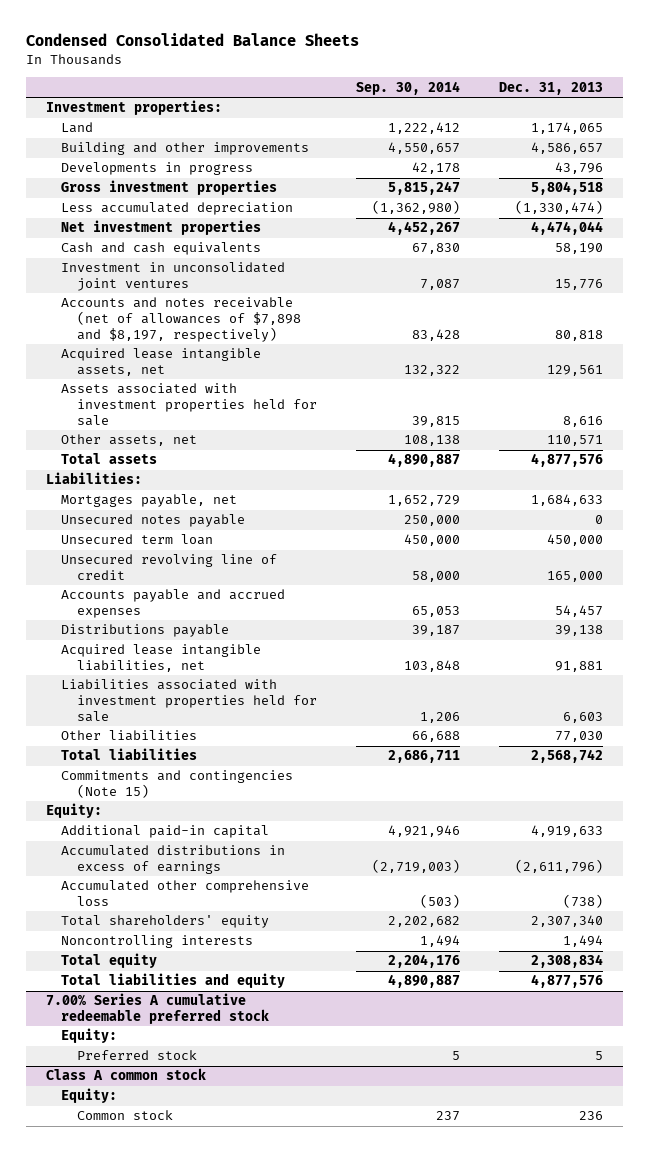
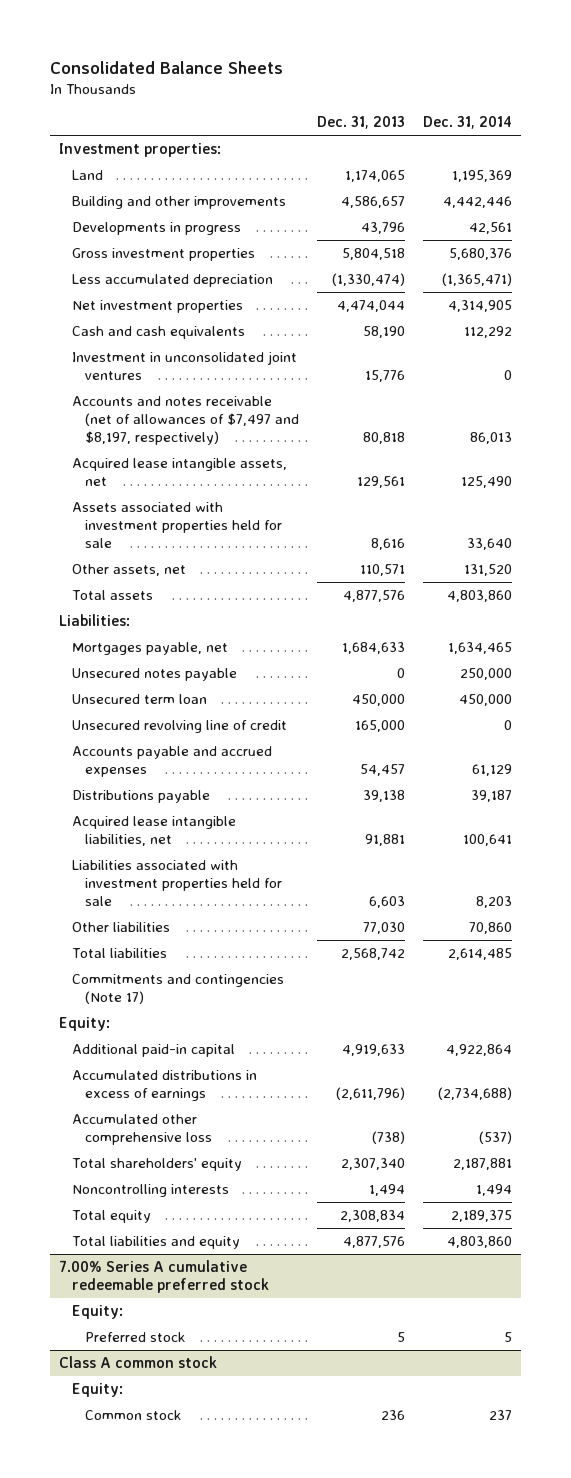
[25,33,359,47] Condensed Consolidated Balance Sheets -> [50,60,284,74] Consolidated Balance Sheets
[356,80,461,95] Sep. 30, 2014 -> none
none -> [422,116,512,130] Dec. 31, 2014
[61,297,301,342] Accounts and notes receivable (net of allowances of $7,898 and $8,197, respectively) -> [72,396,300,446] Accounts and notes receivable (net of allowances of $7,497 and $8,197, respectively)
[61,770,294,799] Commitments and contingencies (Note 15) -> [72,974,285,1005] Commitments and contingencies (Note 17)

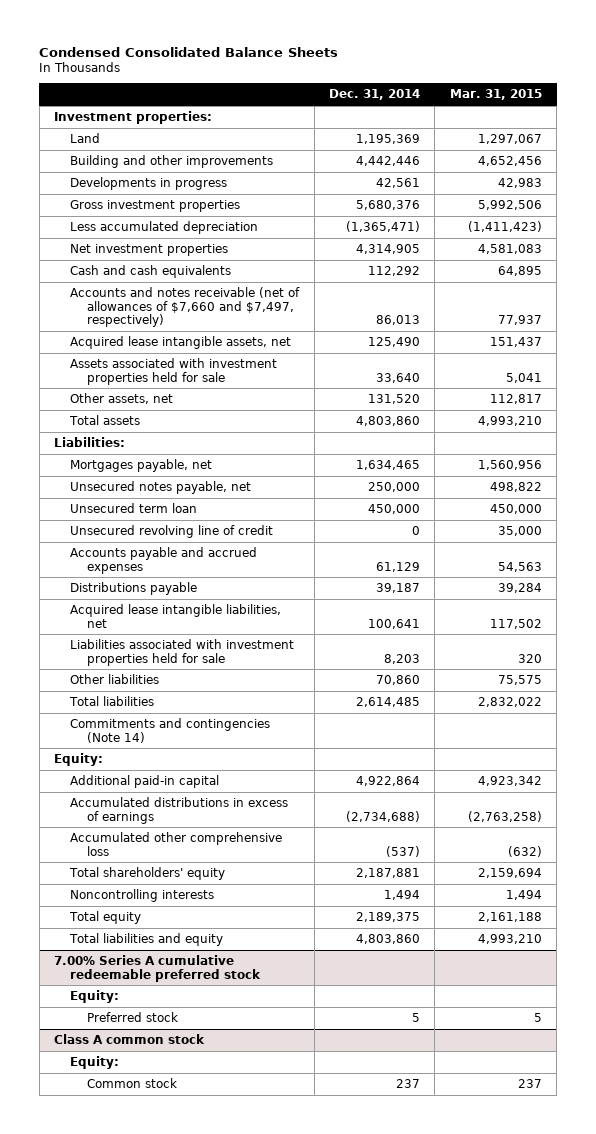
[50,60,284,74] Consolidated Balance Sheets -> [39,46,339,57] Condensed Consolidated Balance Sheets
[317,116,406,130] Dec. 31, 2013 -> none
none -> [449,89,542,101] Mar. 31, 2015
[72,351,298,381] Investment in unconsolidated joint ventures -> none
[72,396,300,446] Accounts and notes receivable (net of allowances of $7,497 and $8,197, respectively) -> [70,287,301,327] Accounts and notes receivable (net of allowances of $7,660 and $7,497, respectively)
[72,668,238,682] Unsecured notes payable -> [70,481,252,495] Unsecured notes payable, net
[72,974,285,1005] Commitments and contingencies (Note 17) -> [70,718,271,743] Commitments and contingencies (Note 14)

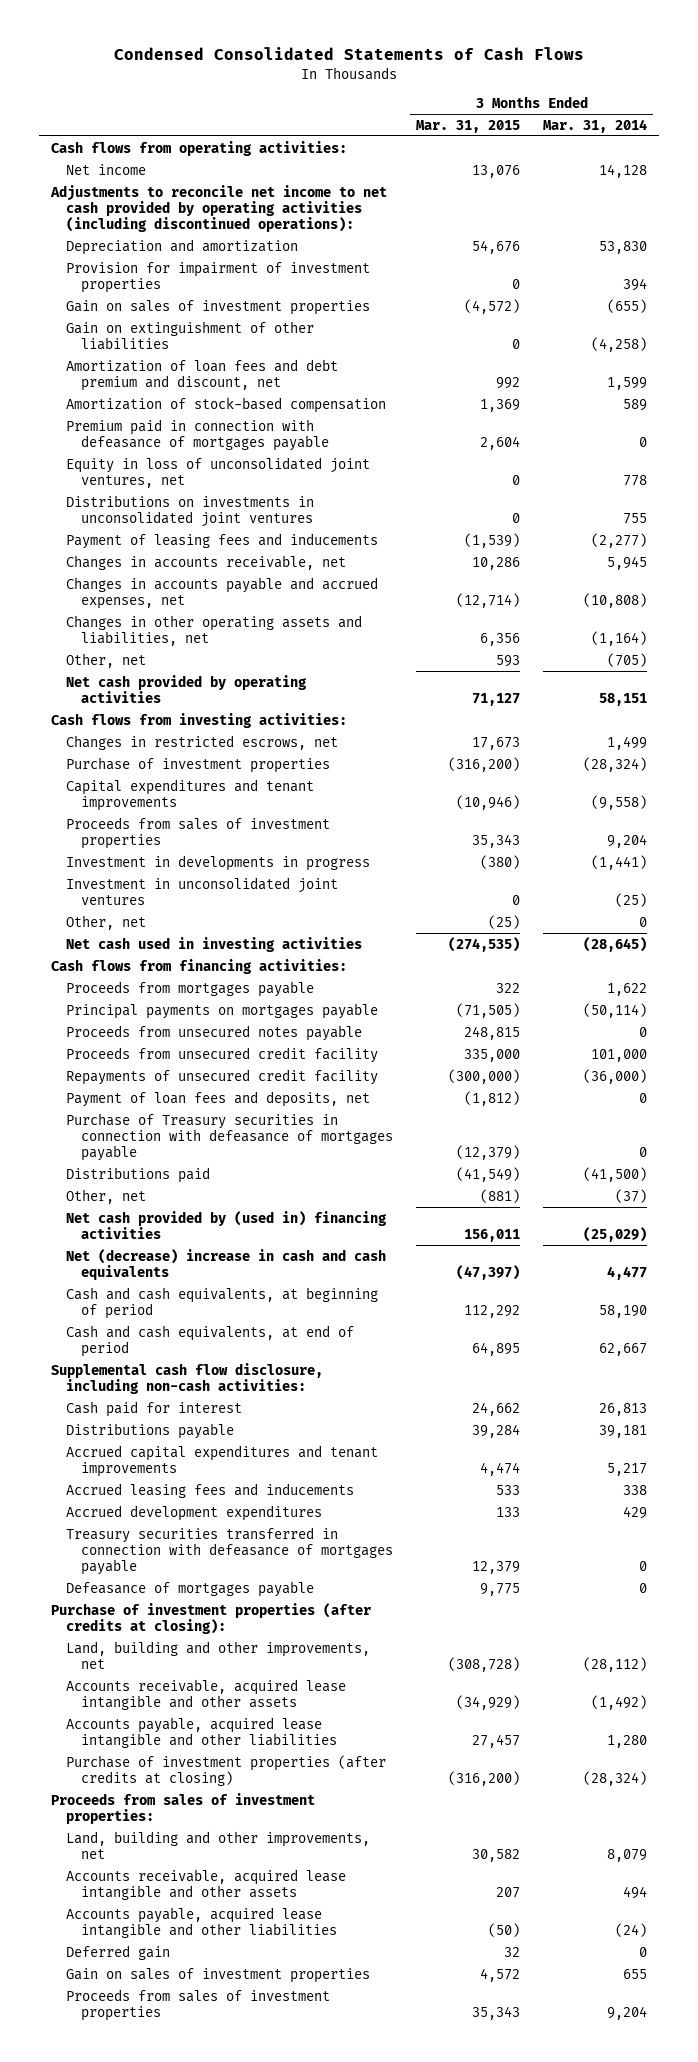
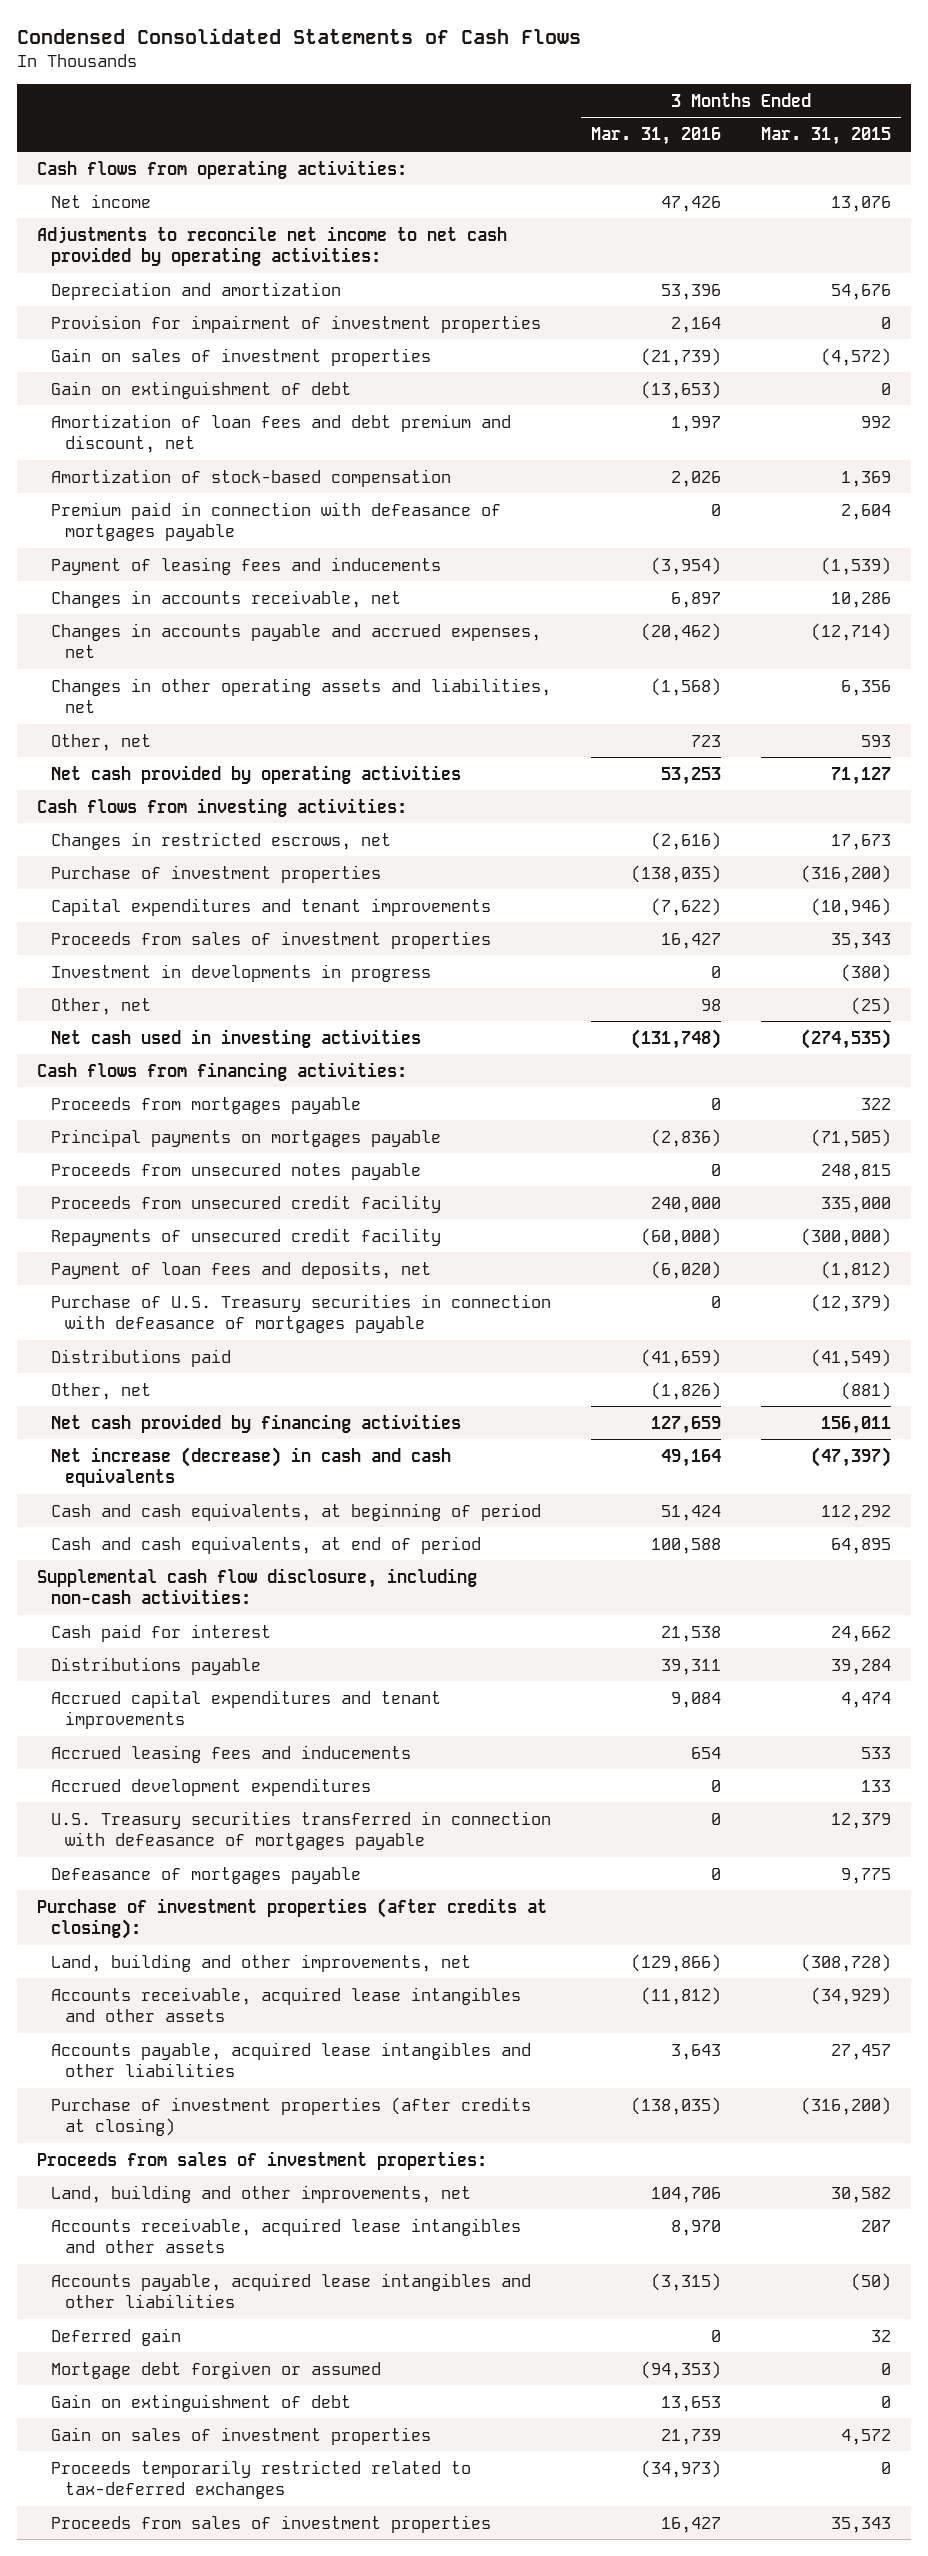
[543,118,648,133] Mar. 31, 2014 -> none
none -> [591,127,722,146] Mar. 31, 2016
[50,184,388,232] Adjustments to reconcile net income to net cash provided by operating activities (including discontinued operations): -> [37,225,508,267] Adjustments to reconcile net income to net cash provided by operating activities:
[65,320,314,350] Gain on extinguishment of other liabilities -> [51,380,352,399] Gain on extinguishment of debt
[65,456,370,488] Equity in loss of unconsolidated joint ventures, net -> none
[65,494,314,527] Distributions on investments in unconsolidated joint ventures -> none
[65,876,338,905] Investment in unconsolidated joint ventures -> none
[65,1112,393,1161] Purchase of Treasury securities in connection with defeasance of mortgages payable -> [51,1293,552,1334] Purchase of U.S. Treasury securities in connection with defeasance of mortgages payable
[65,1210,387,1239] Net cash provided by (used in) financing activities -> [51,1413,462,1433] Net cash provided by financing activities
[65,1248,386,1280] Net (decrease) increase in cash and cash equivalents -> [51,1446,452,1488] Net increase (decrease) in cash and cash equivalents
[65,1526,393,1575] Treasury securities transferred in connection with defeasance of mortgages payable -> [51,1810,552,1851] U.S. Treasury securities transferred in connection with defeasance of mortgages payable
[65,1678,346,1710] Accounts receivable, acquired lease intangible and other assets -> [51,1986,522,2023] Accounts receivable, acquired lease intangibles and other assets
[65,1716,337,1748] Accounts payable, acquired lease intangible and other liabilities -> [51,2041,532,2078] Accounts payable, acquired lease intangibles and other liabilities
[65,1868,346,1900] Accounts receivable, acquired lease intangible and other assets -> [51,2217,522,2254] Accounts receivable, acquired lease intangibles and other assets
[65,1906,337,1938] Accounts payable, acquired lease intangible and other liabilities -> [51,2272,532,2309] Accounts payable, acquired lease intangibles and other liabilities
none -> [51,2360,382,2379] Mortgage debt forgiven or assumed
none -> [51,2393,352,2412] Gain on extinguishment of debt
none -> [51,2459,472,2500] Proceeds temporarily restricted related to tax-deferred exchanges

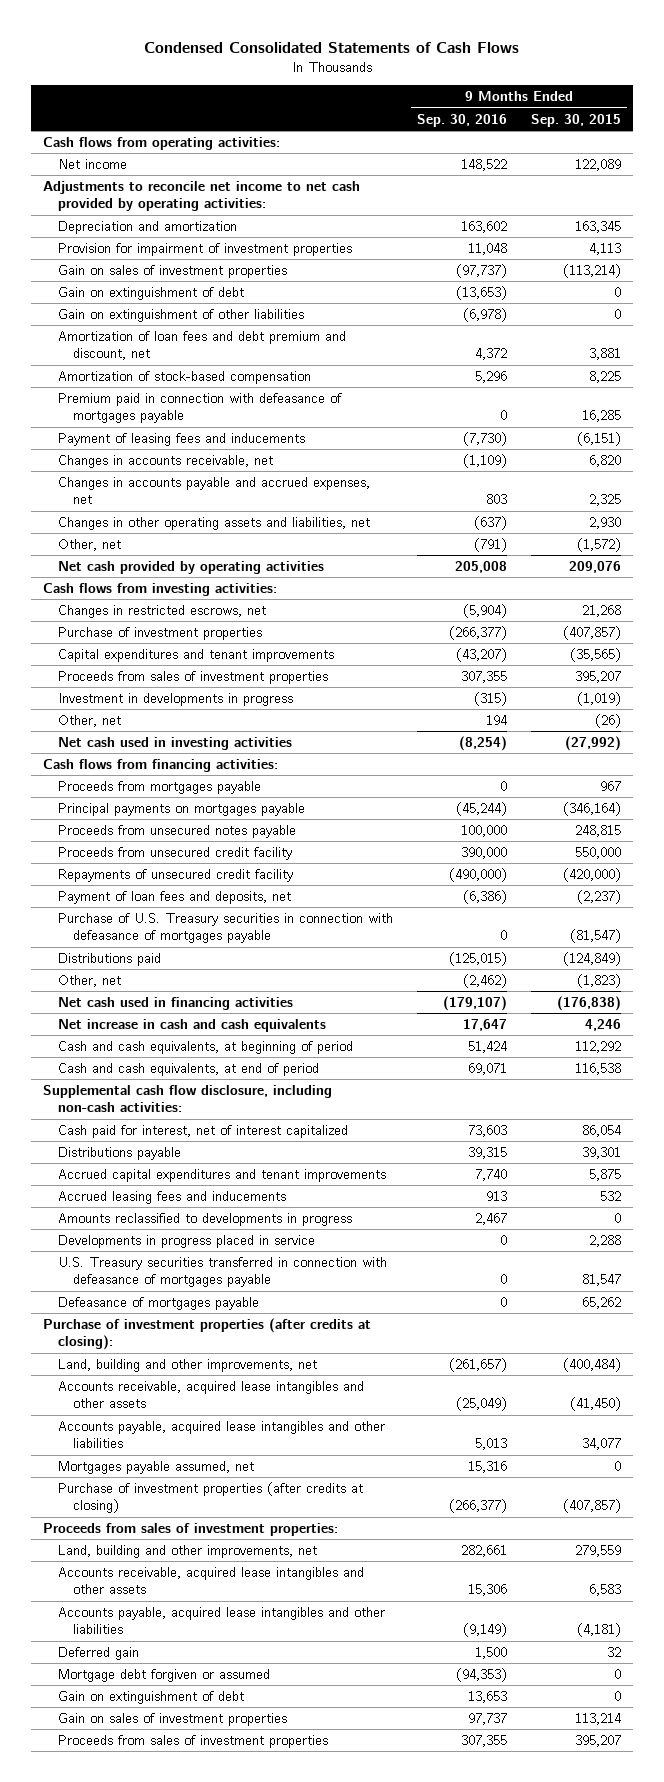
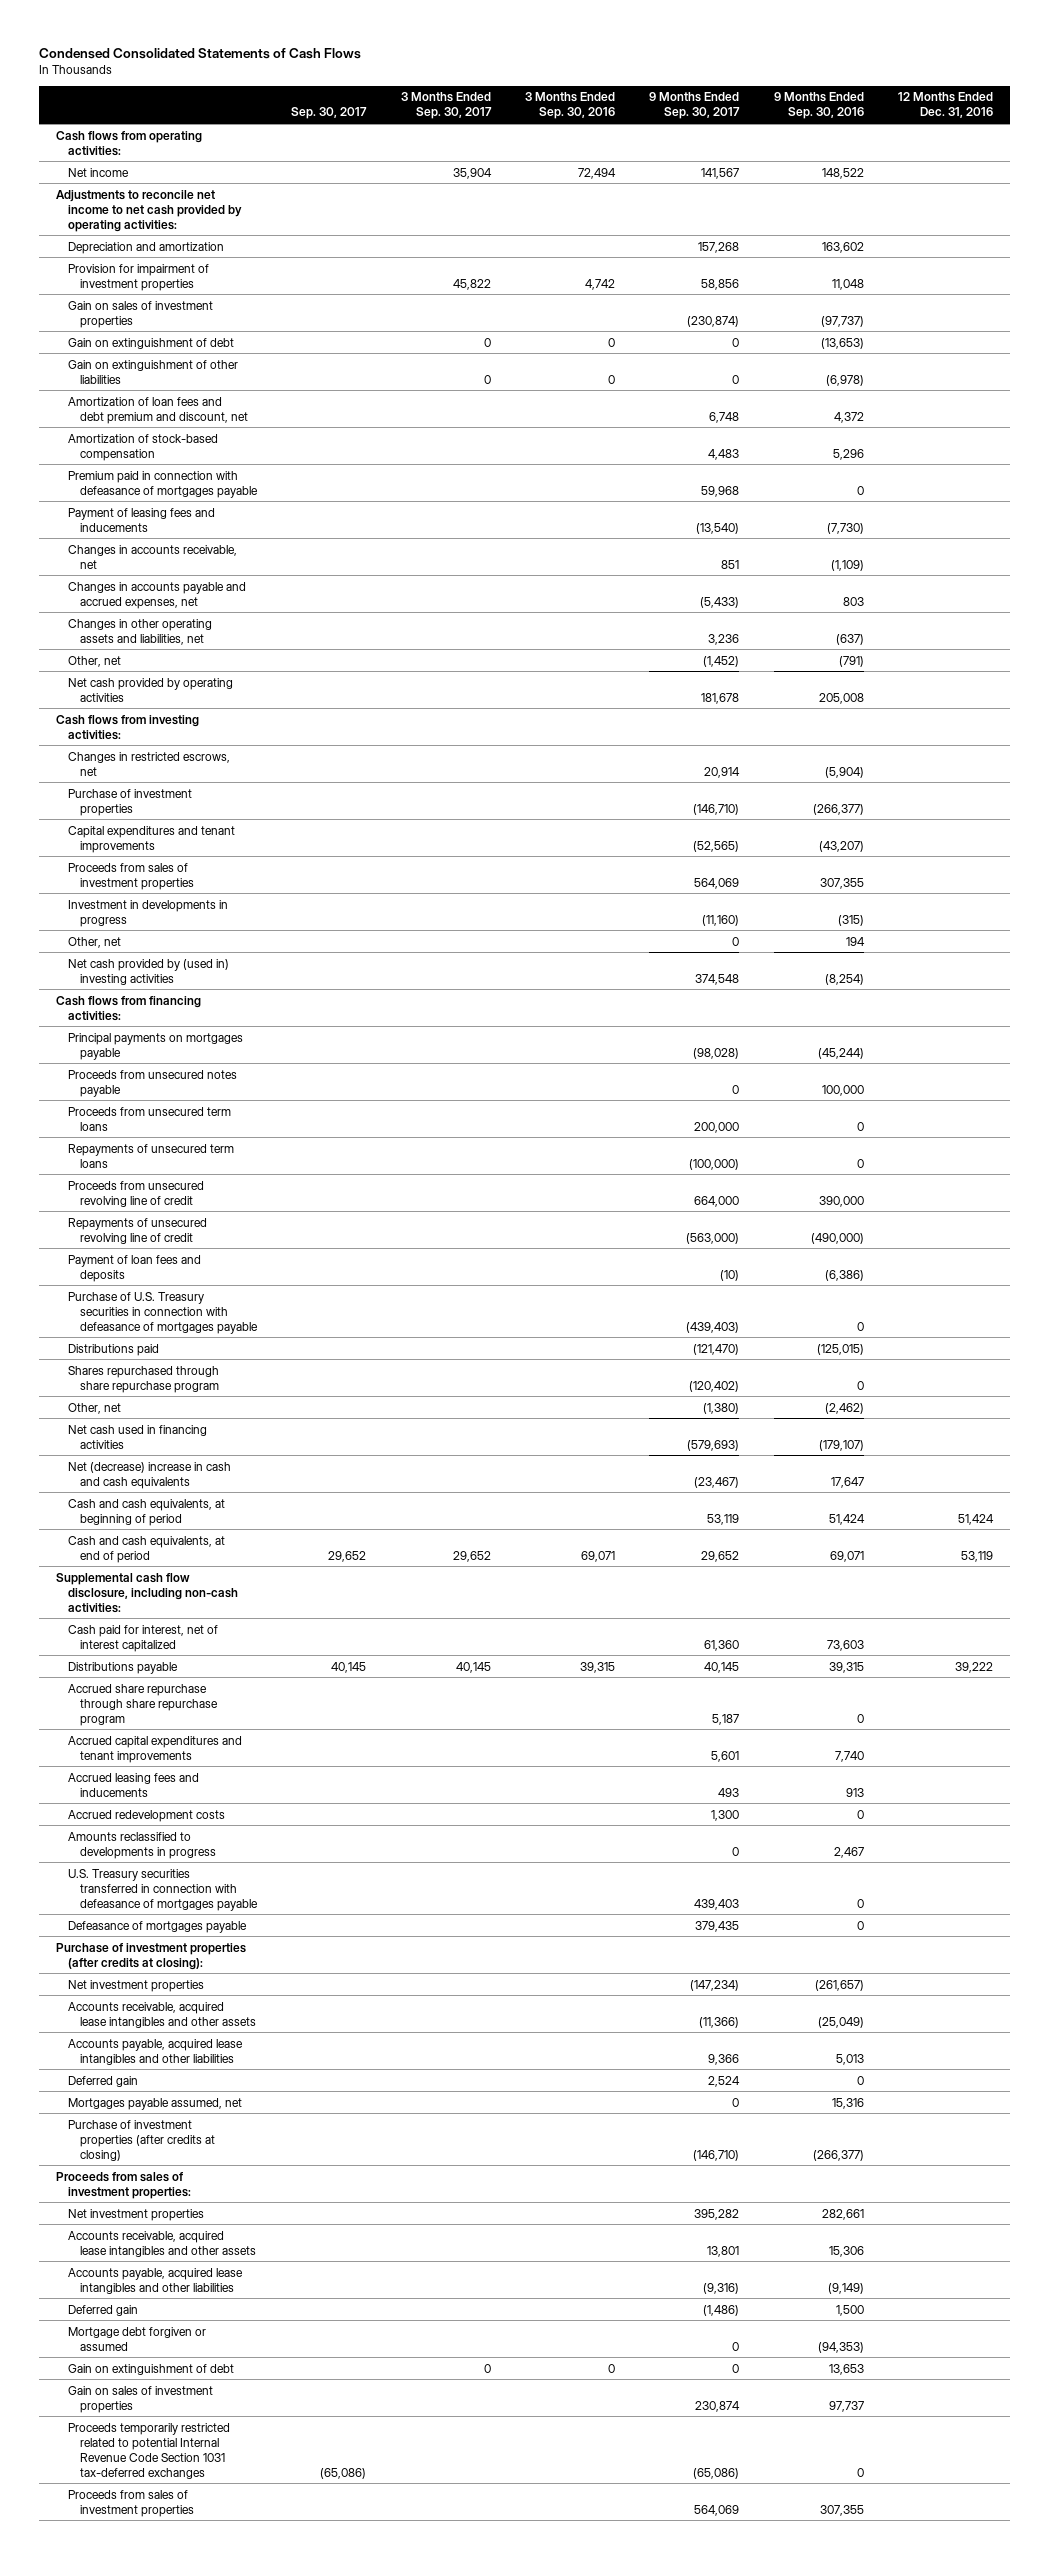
[530,113,621,127] Sep. 30, 2015 -> none
none -> [291,107,368,120] Sep. 30, 2017
none -> [400,92,492,120] 3 Months Ended Sep. 30, 2017
none -> [524,92,615,120] 3 Months Ended Sep. 30, 2016
none -> [649,92,741,120] 9 Months Ended Sep. 30, 2017
none -> [898,92,994,119] 12 Months Ended Dec. 31, 2016
[57,737,292,751] Net cash used in investing activities -> [68,958,230,985] Net cash provided by (used in) investing activities
[57,781,261,795] Proceeds from mortgages payable -> none
none -> [68,1106,232,1131] Proceeds from unsecured term loans
none -> [68,1143,235,1168] Repayments of unsecured term loans
[57,847,292,861] Proceeds from unsecured credit facility -> [68,1180,205,1207] Proceeds from unsecured revolving line of credit
[57,869,293,883] Repayments of unsecured credit facility -> [68,1217,208,1244] Repayments of unsecured revolving line of credit
[57,891,291,905] Payment of loan fees and deposits, net -> [68,1254,202,1282] Payment of loan fees and deposits
none -> [68,1365,220,1393] Shares repurchased through share repurchase program
[57,1019,326,1033] Net increase in cash and cash equivalents -> [68,1461,232,1489] Net (decrease) increase in cash and cash equivalents
none -> [68,1683,218,1726] Accrued share repurchase through share repurchase program
none -> [68,1809,226,1822] Accrued redevelopment costs
[57,1235,315,1249] Developments in progress placed in service -> none
[57,1359,317,1373] Land, building and other improvements, net -> [68,1979,205,1992] Net investment properties
none -> [68,2075,139,2087] Deferred gain
[57,1545,317,1559] Land, building and other improvements, net -> [68,2208,205,2221] Net investment properties
none -> [68,2422,231,2479] Proceeds temporarily restricted related to potential Internal Revenue Code Section 1031 tax-deferred exchanges

